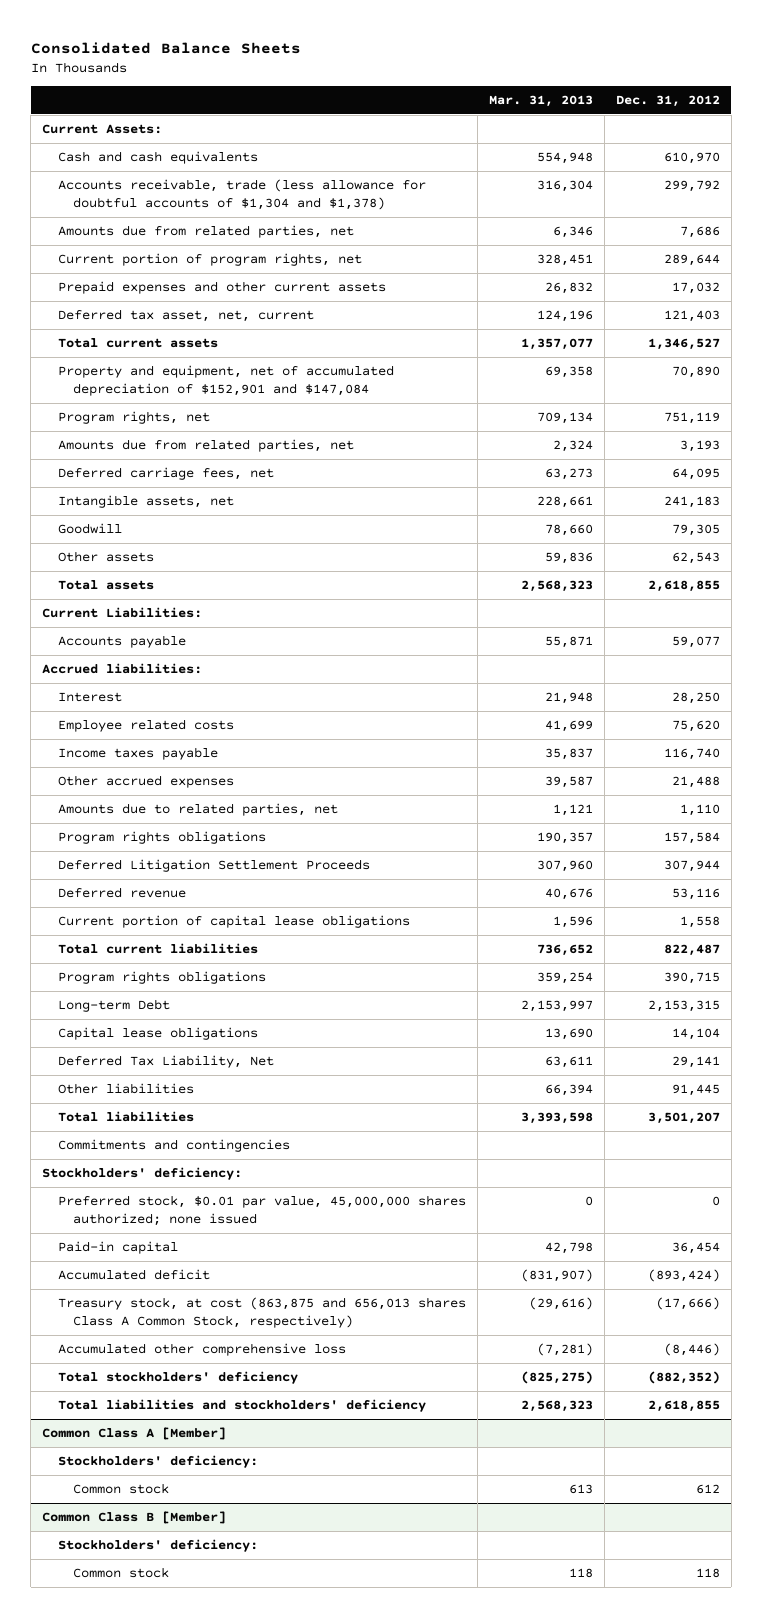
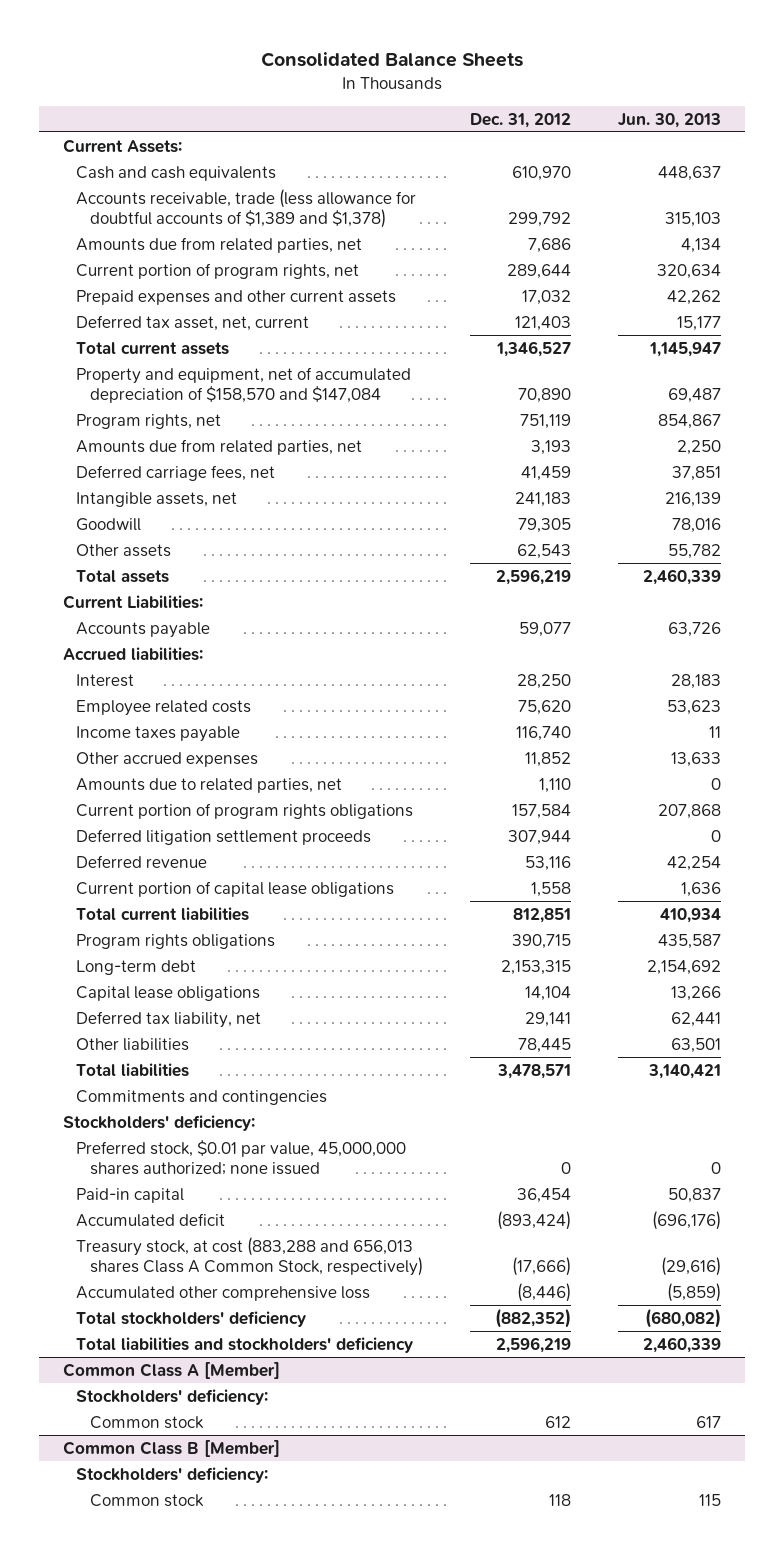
[488,94,593,107] Mar. 31, 2013 -> none
none -> [618,112,722,128] Jun. 30, 2013
[57,179,426,210] Accounts receivable, trade (less allowance for doubtful accounts of $1,304 and $1,378) -> [76,188,417,229] Accounts receivable, trade (less allowance for doubtful accounts of $1,389 and $1,378)
[57,365,394,396] Property and equipment, net of accumulated depreciation of $152,901 and $147,084 -> [76,366,412,404] Property and equipment, net of accumulated depreciation of $158,570 and $147,084
[671,468,720,481] 64,095 -> [521,465,572,481] 41,459
[647,580,720,593] 2,618,855 -> [496,568,572,585] 2,596,219
[671,776,720,789] 21,488 -> [525,751,572,767] 11,852
[57,831,266,845] Program rights obligations -> [76,802,414,819] Current portion of program rights obligations
[57,859,370,873] Deferred Litigation Settlement Proceeds -> [76,828,372,845] Deferred litigation settlement proceeds
[663,944,720,957] 822,487 -> [513,907,572,923] 812,851
[57,999,170,1013] Long-term Debt -> [76,959,197,975] Long-term debt
[57,1055,274,1069] Deferred Tax Liability, Net -> [76,1010,262,1028] Deferred tax liability, net
[671,1084,720,1097] 91,445 -> [518,1037,572,1053] 78,445
[647,1112,720,1125] 3,501,207 -> [497,1063,572,1079] 3,478,571
[57,1297,466,1328] Treasury stock, at cost (863,875 and 656,013 shares Class A Common Stock, respectively) -> [76,1236,424,1277] Treasury stock, at cost (883,288 and 656,013 shares Class A Common Stock, respectively)
[647,1400,720,1413] 2,618,855 -> [496,1336,572,1353] 2,596,219

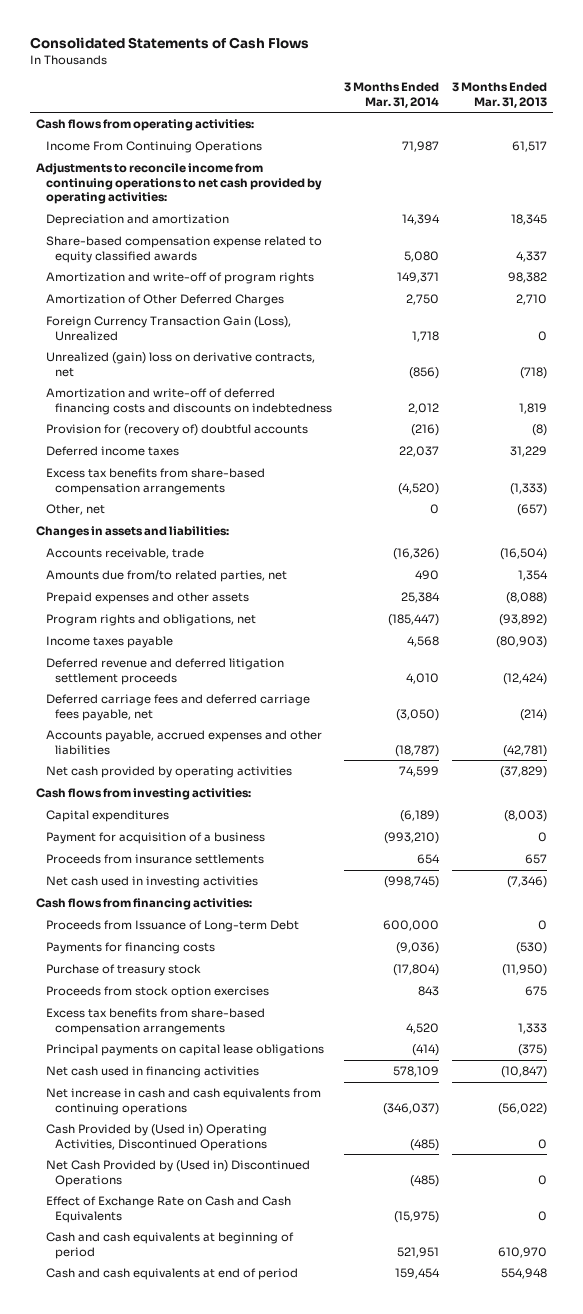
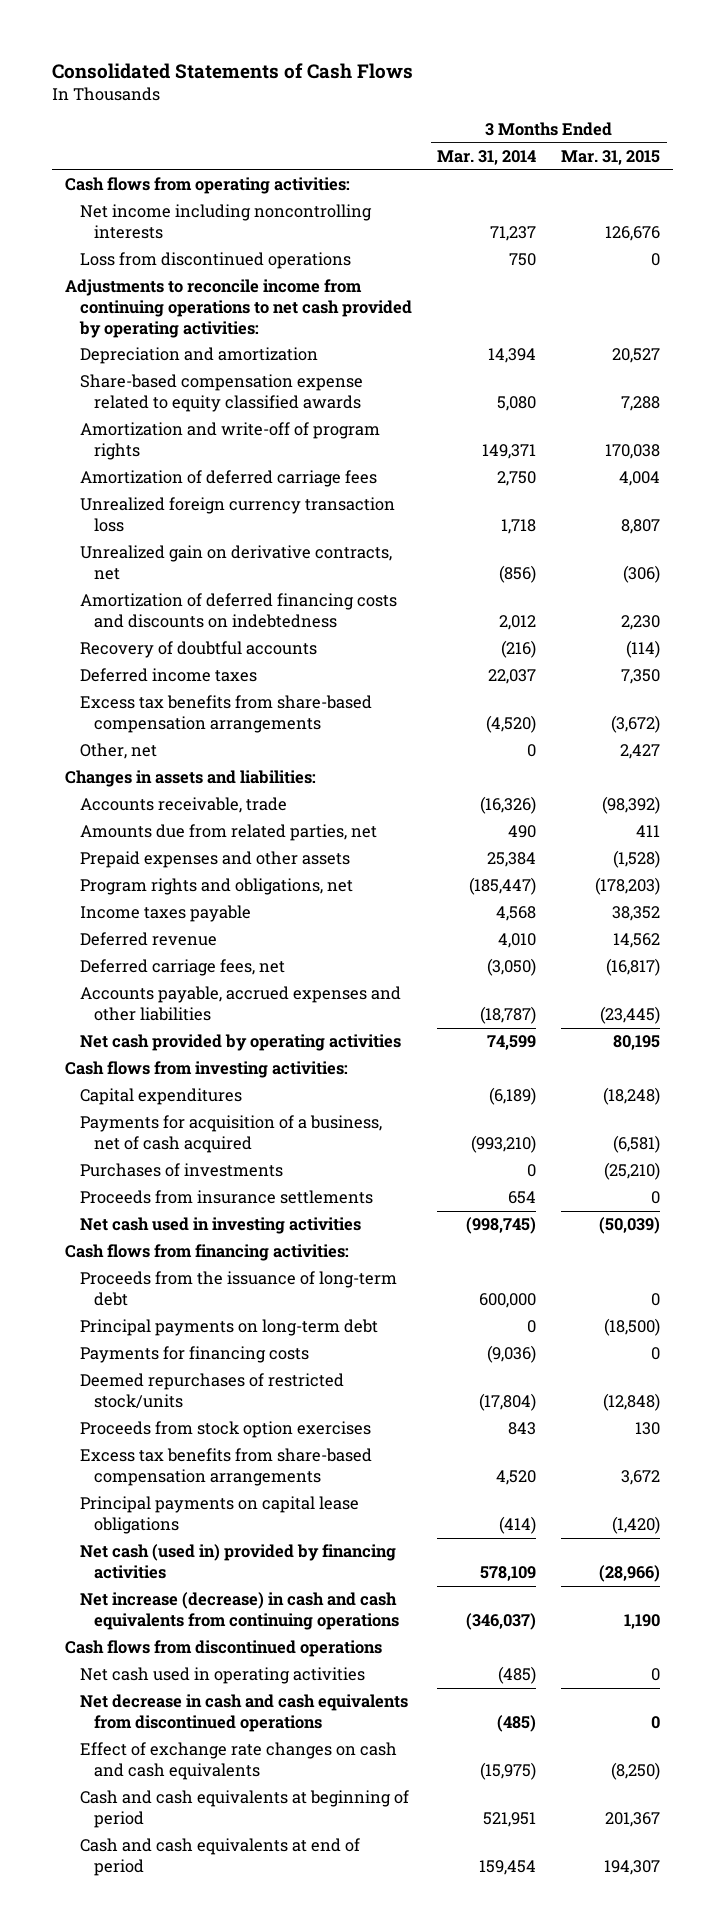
[451,81,547,108] 3 Months Ended Mar. 31, 2013 -> none
none -> [561,150,661,166] Mar. 31, 2015
[45,141,262,154] Income From Continuing Operations -> none
none -> [79,204,372,240] Net income including noncontrolling interests
none -> [79,252,351,270] Loss from discontinued operations
[45,294,284,307] Amortization of Other Deferred Charges -> [79,470,377,488] Amortization of deferred carriage fees
[45,316,291,341] Foreign Currency Transaction Gain (Loss), Unrealized -> [79,497,395,533] Unrealized foreign currency transaction loss
[45,352,315,377] Unrealized (gain) loss on derivative contracts, net -> [79,545,392,581] Unrealized gain on derivative contracts, net
[45,388,332,415] Amortization and write-off of deferred financing costs and discounts on indebtedness -> [79,593,397,629] Amortization of deferred financing costs and discounts on indebtedness
[45,424,308,437] Provision for (recovery of) doubtful accounts -> [79,641,317,659] Recovery of doubtful accounts
[45,570,287,583] Amounts due from/to related parties, net -> [79,824,377,842] Amounts due from related parties, net
[45,658,284,685] Deferred revenue and deferred litigation settlement proceeds -> none
none -> [79,932,217,947] Deferred revenue
[45,694,310,721] Deferred carriage fees and deferred carriage fees payable, net -> [79,959,285,977] Deferred carriage fees, net
[45,832,265,845] Payment for acquisition of a business -> [79,1115,382,1154] Payments for acquisition of a business, net of cash acquired
none -> [79,1163,283,1178] Purchases of investments
[45,920,299,933] Proceeds from Issuance of Long-term Debt -> [79,1271,397,1307] Proceeds from the issuance of long-term debt
none -> [79,1319,378,1337] Principal payments on long-term debt
[45,964,201,977] Purchase of treasury stock -> [79,1373,344,1410] Deemed repurchases of restricted stock/units
[45,1066,259,1079] Net cash used in financing activities -> [79,1544,396,1580] Net cash (used in) provided by financing activities
[45,1088,321,1115] Net increase in cash and cash equivalents from continuing operations -> [79,1592,400,1631] Net increase (decrease) in cash and cash equivalents from continuing operations
none -> [65,1640,383,1658] Cash flows from discontinued operations
[45,1124,267,1151] Cash Provided by (Used in) Operating Activities, Discontinued Operations -> [79,1667,365,1685] Net cash used in operating activities
[45,1160,310,1187] Net Cash Provided by (Used in) Discontinued Operations -> [79,1694,408,1733] Net decrease in cash and cash equivalents from discontinued operations
[45,1196,291,1223] Effect of Exchange Rate on Cash and Cash Equivalents -> [79,1742,397,1781] Effect of exchange rate changes on cash and cash equivalents

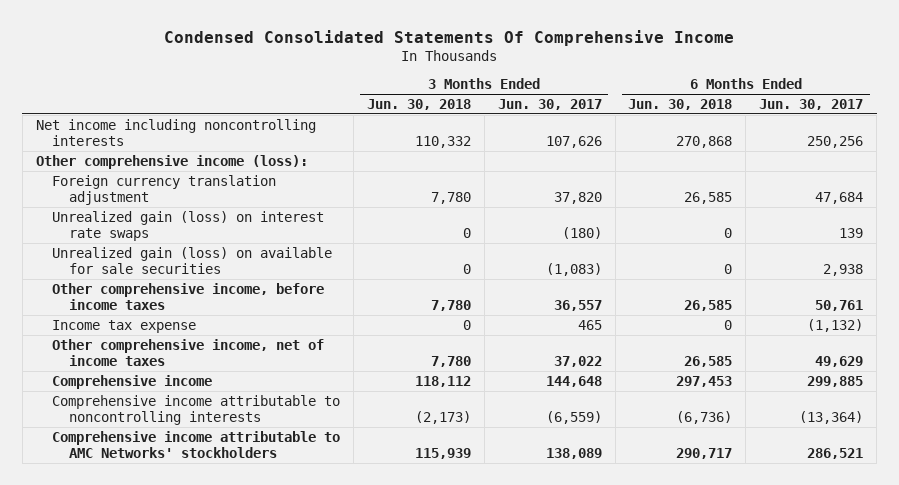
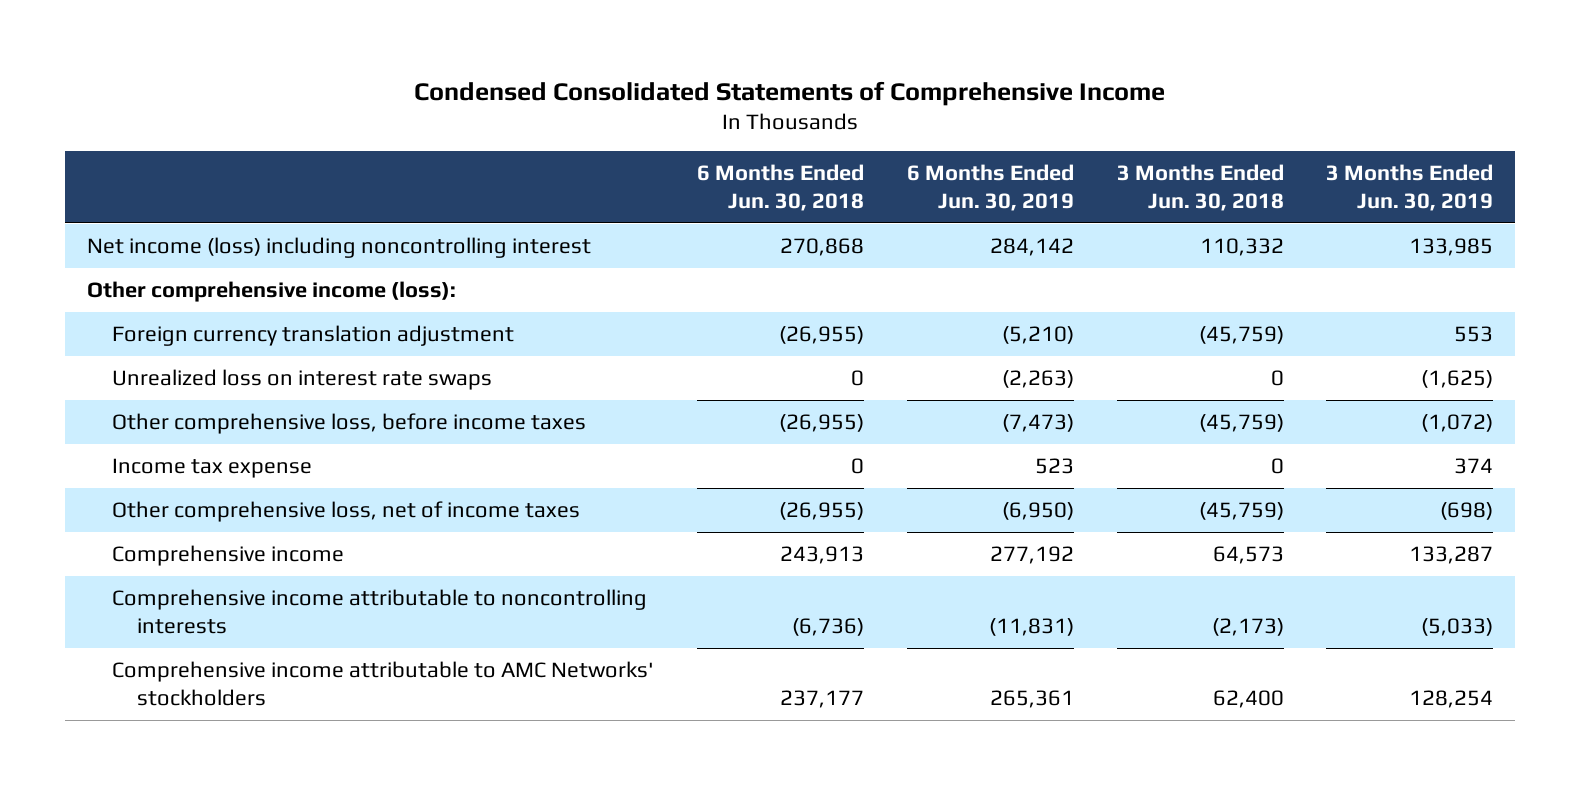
[164,30,735,47] Condensed Consolidated Statements Of Comprehensive Income -> [414,80,1166,106] Condensed Consolidated Statements of Comprehensive Income
[497,98,602,110] Jun. 30, 2017 -> none
[759,98,864,110] Jun. 30, 2017 -> none
none -> [906,164,1074,212] 6 Months Ended Jun. 30, 2019
none -> [1326,164,1494,212] 3 Months Ended Jun. 30, 2019
[35,118,316,147] Net income including noncontrolling interests -> [86,237,591,259] Net income (loss) including noncontrolling interest
[52,246,333,275] Unrealized gain (loss) on available for sale securities -> none
[431,192,472,205] 7,780 -> [1198,326,1284,345] (45,759)
[684,192,733,205] 26,585 -> [778,326,864,345] (26,955)
[52,210,325,242] Unrealized gain (loss) on interest rate swaps -> [112,369,493,391] Unrealized loss on interest rate swaps
[52,282,325,311] Other comprehensive income, before income taxes -> [112,413,587,435] Other comprehensive loss, before income taxes
[431,300,472,312] 7,780 -> [1198,414,1284,433] (45,759)
[684,300,733,312] 26,585 -> [778,414,864,433] (26,955)
[52,338,325,367] Other comprehensive income, net of income taxes -> [112,501,581,523] Other comprehensive loss, net of income taxes
[431,356,472,368] 7,780 -> [1198,502,1284,521] (45,759)
[684,356,733,368] 26,585 -> [778,502,864,521] (26,955)
[415,375,472,387] 118,112 -> [1212,546,1284,565] 64,573
[676,375,733,387] 297,453 -> [779,546,864,565] 243,913
[415,448,472,460] 115,939 -> [1212,689,1284,708] 62,400
[676,448,733,460] 290,717 -> [779,689,864,708] 237,177

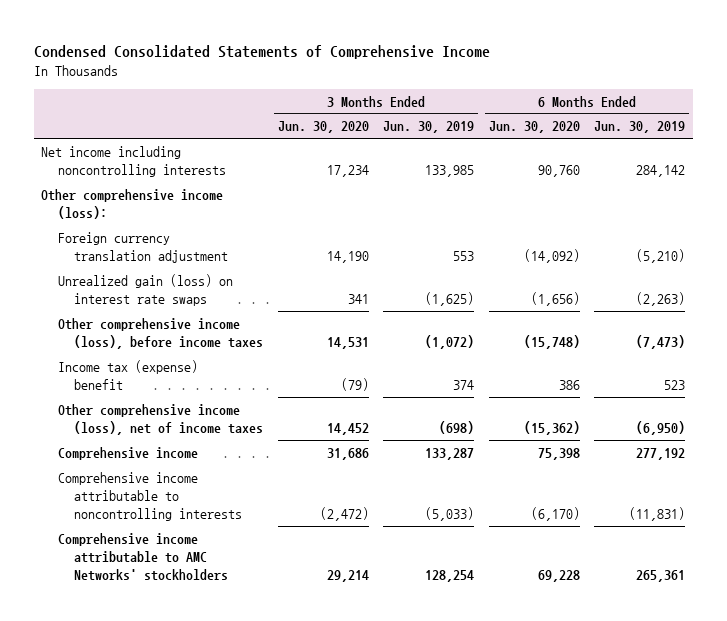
[696,164,864,212] 6 Months Ended Jun. 30, 2018 -> none
[1116,164,1284,212] 3 Months Ended Jun. 30, 2018 -> none
none -> [277,121,369,134] Jun. 30, 2020
none -> [488,121,580,134] Jun. 30, 2020
[86,237,591,259] Net income (loss) including noncontrolling interest -> [41,145,226,177] Net income including noncontrolling interests
[112,369,493,391] Unrealized loss on interest rate swaps -> [57,273,233,306] Unrealized gain (loss) on interest rate swaps
[112,413,587,435] Other comprehensive loss, before income taxes -> [57,317,264,349] Other comprehensive income (loss), before income taxes
[112,458,313,479] Income tax expense -> [57,359,198,390] Income tax (expense) benefit
[112,501,581,523] Other comprehensive loss, net of income taxes -> [57,403,264,435] Other comprehensive income (loss), net of income taxes

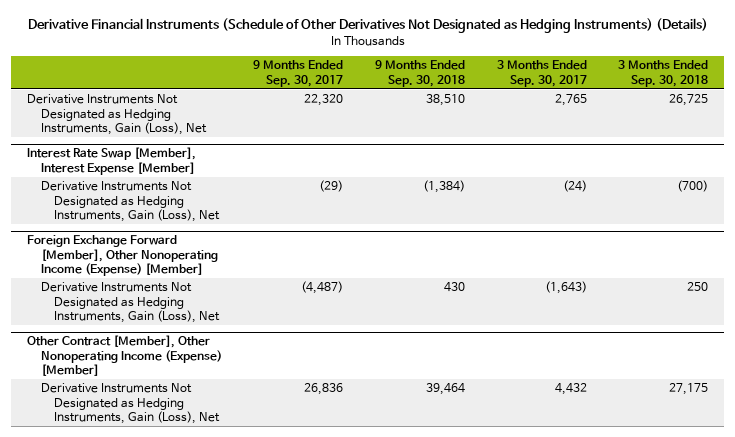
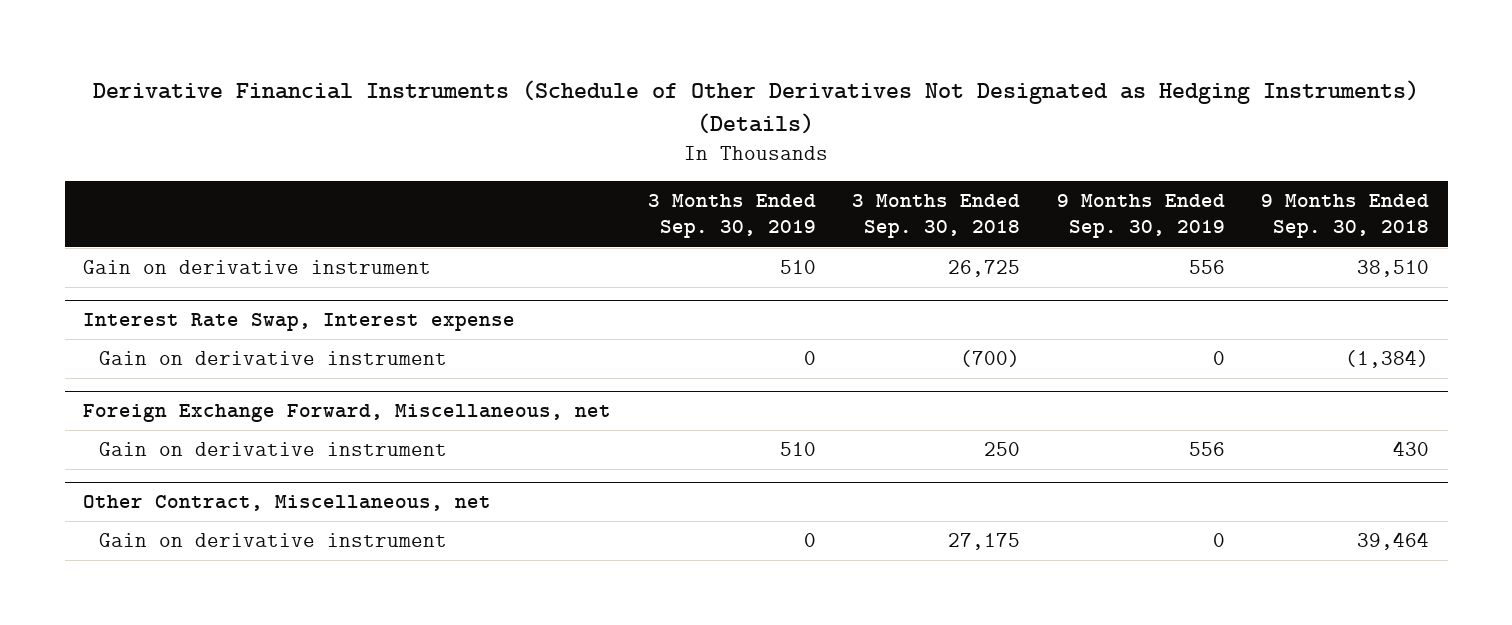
[253,60,344,87] 9 Months Ended Sep. 30, 2017 -> none
[496,60,587,87] 3 Months Ended Sep. 30, 2017 -> none
none -> [647,194,816,239] 3 Months Ended Sep. 30, 2019
none -> [1056,194,1225,239] 9 Months Ended Sep. 30, 2019
[27,235,218,277] Foreign Exchange Forward [Member], Other Nonoperating Income (Expense) [Member] -> none
[27,335,222,377] Other Contract [Member], Other Nonoperating Income (Expense) [Member] -> none
[27,94,207,136] Derivative Instruments Not Designated as Hedging Instruments, Gain (Loss), Net -> [82,260,431,275] Gain on derivative instrument
[27,147,197,175] Interest Rate Swap [Member], Interest Expense [Member] -> [82,313,515,332] Interest Rate Swap, Interest expense
[40,181,220,223] Derivative Instruments Not Designated as Hedging Instruments, Gain (Loss), Net -> [99,351,448,366] Gain on derivative instrument
none -> [82,404,611,423] Foreign Exchange Forward, Miscellaneous, net
[40,282,220,324] Derivative Instruments Not Designated as Hedging Instruments, Gain (Loss), Net -> [99,442,448,457] Gain on derivative instrument
none -> [82,495,491,512] Other Contract, Miscellaneous, net
[40,383,220,425] Derivative Instruments Not Designated as Hedging Instruments, Gain (Loss), Net -> [99,533,448,548] Gain on derivative instrument

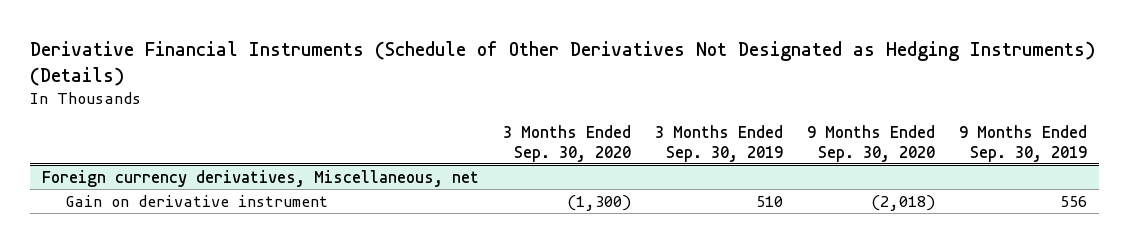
[852,194,1021,239] 3 Months Ended Sep. 30, 2018 -> none
[1261,194,1430,239] 9 Months Ended Sep. 30, 2018 -> none
none -> [503,125,632,162] 3 Months Ended Sep. 30, 2020
none -> [807,125,936,162] 9 Months Ended Sep. 30, 2020
[82,260,431,275] Gain on derivative instrument -> none
[82,313,515,332] Interest Rate Swap, Interest expense -> none
[99,351,448,366] Gain on derivative instrument -> none
[82,404,611,423] Foreign Exchange Forward, Miscellaneous, net -> none
none -> [42,169,480,187] Foreign currency derivatives, Miscellaneous, net
[82,495,491,512] Other Contract, Miscellaneous, net -> none
[99,533,448,548] Gain on derivative instrument -> none

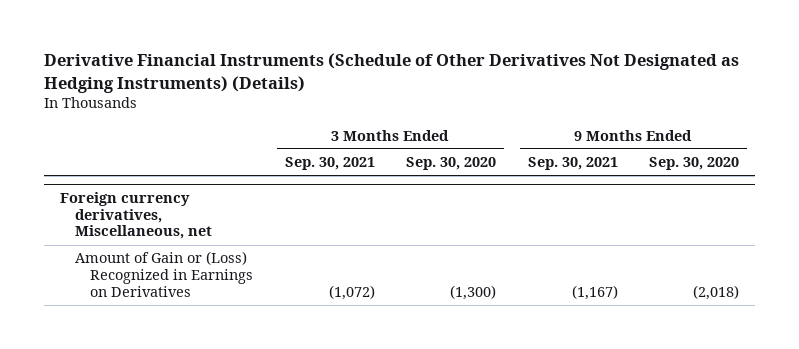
[655,125,784,162] 3 Months Ended Sep. 30, 2019 -> none
[959,125,1088,162] 9 Months Ended Sep. 30, 2019 -> none
none -> [284,157,375,171] Sep. 30, 2021
none -> [527,157,618,171] Sep. 30, 2021
[64,194,328,207] Gain on derivative instrument -> [74,251,254,298] Amount of Gain or (Loss) Recognized in Earnings on Derivatives

